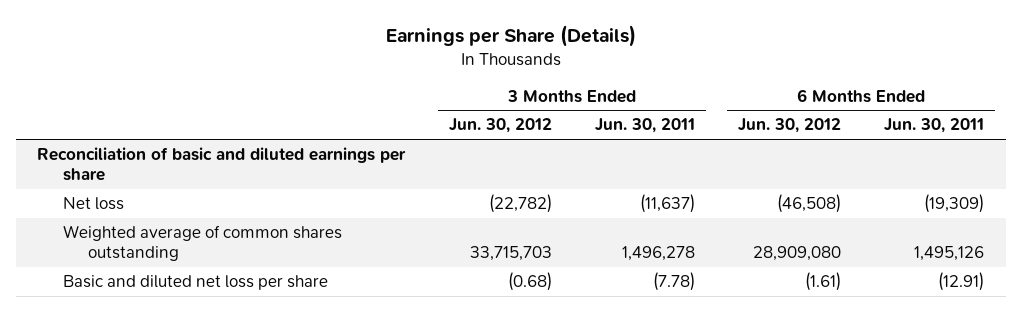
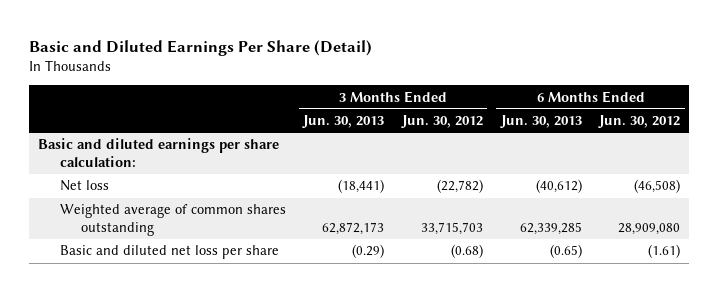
[385,24,636,47] Earnings per Share (Details) -> [29,39,373,56] Basic and Diluted Earnings Per Share (Detail)
[594,118,695,134] Jun. 30, 2011 -> none
[884,118,985,134] Jun. 30, 2011 -> none
none -> [302,115,385,129] Jun. 30, 2013
none -> [499,115,582,129] Jun. 30, 2013
[37,147,407,182] Reconciliation of basic and diluted earnings per share -> [38,138,280,167] Basic and diluted earnings per share calculation:

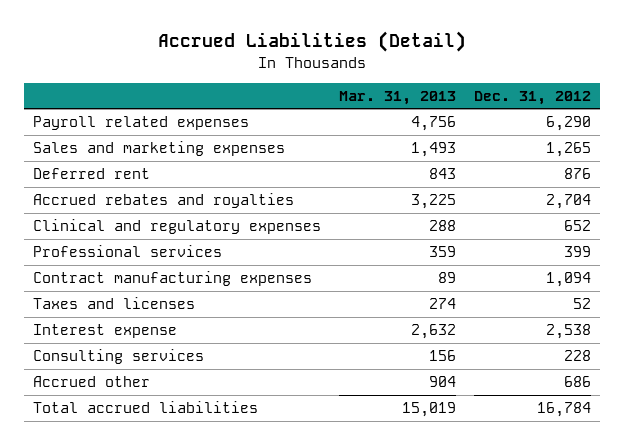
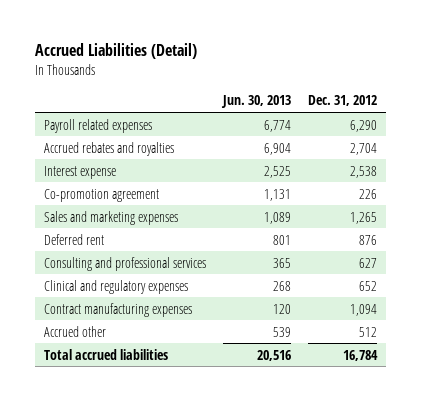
[338,90,456,105] Mar. 31, 2013 -> none
none -> [221,95,292,109] Jun. 30, 2013
[32,193,294,209] Accrued rebates and royalties -> [43,141,174,156] Accrued rebates and royalties
[32,324,177,339] Interest expense -> [43,165,116,179] Interest expense
none -> [43,188,159,202] Co-promotion agreement
none -> [43,256,206,271] Consulting and professional services
[32,245,222,258] Professional services -> none
[32,297,195,310] Taxes and licenses -> none
[32,349,204,365] Consulting services -> none
[563,376,591,388] 686 -> [359,326,378,337] 512

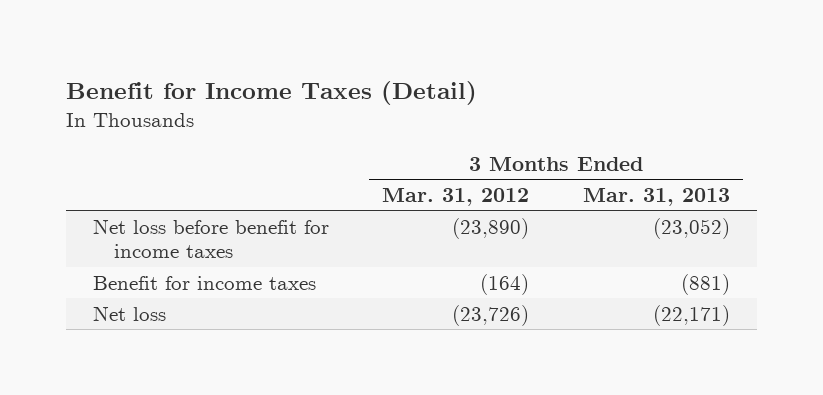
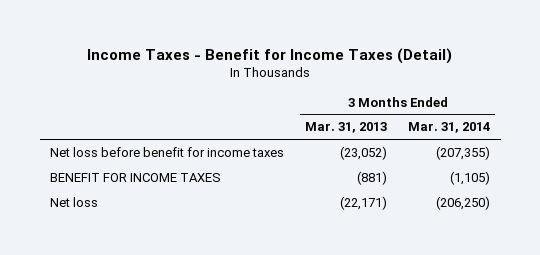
[66,80,478,105] Benefit for Income Taxes (Detail) -> [87,47,453,64] Income Taxes - Benefit for Income Taxes (Detail)
[382,187,530,206] Mar. 31, 2012 -> none
none -> [408,122,491,134] Mar. 31, 2014
[92,275,316,290] Benefit for income taxes -> [50,172,222,182] BENEFIT FOR INCOME TAXES

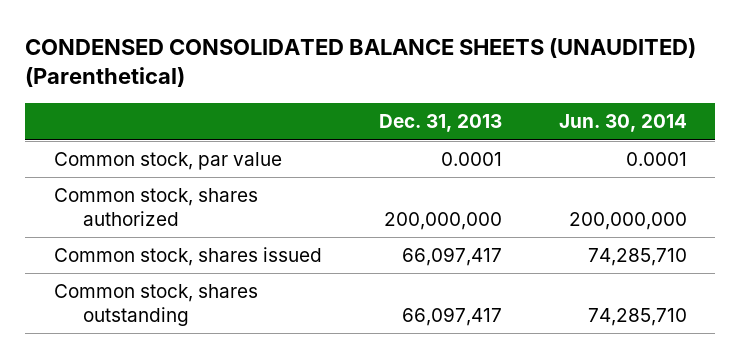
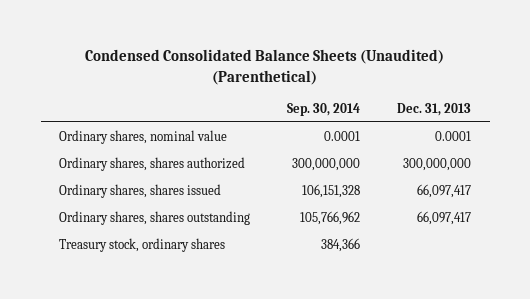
[25,37,697,88] CONDENSED CONSOLIDATED BALANCE SHEETS (UNAUDITED) (Parenthetical) -> [85,49,445,85] Condensed Consolidated Balance Sheets (Unaudited) (Parenthetical)
[558,114,687,133] Jun. 30, 2014 -> none
none -> [287,102,361,116] Sep. 30, 2014
[53,152,282,171] Common stock, par value -> [59,130,228,145] Ordinary shares, nominal value
[53,188,258,226] Common stock, shares authorized -> [59,157,246,172] Ordinary shares, shares authorized
[383,211,502,230] 200,000,000 -> [403,158,472,172] 300,000,000
[53,247,322,267] Common stock, shares issued -> [59,184,222,199] Ordinary shares, shares issued
[53,284,258,326] Common stock, shares outstanding -> [59,211,251,226] Ordinary shares, shares outstanding
none -> [59,238,226,253] Treasury stock, ordinary shares

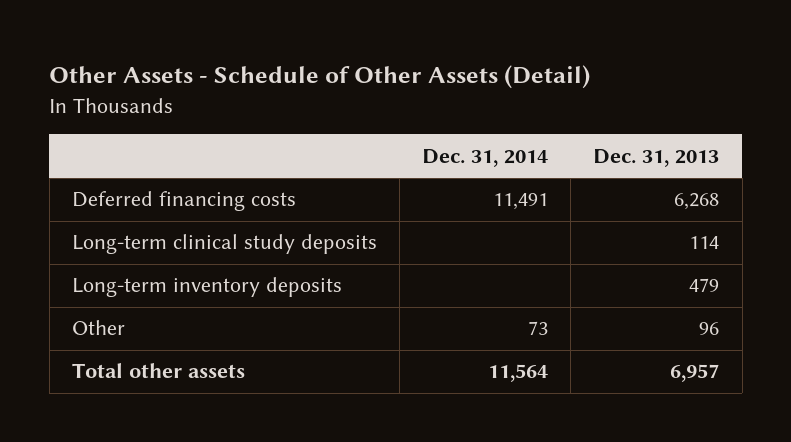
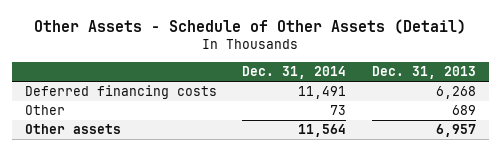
[72,234,378,255] Long-term clinical study deposits -> none
[72,277,343,298] Long-term inventory deposits -> none
[699,322,720,336] 96 -> [452,105,477,116] 689
[72,363,246,379] Total other assets -> [24,124,121,135] Other assets

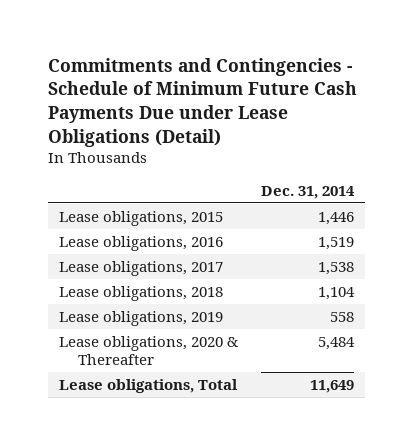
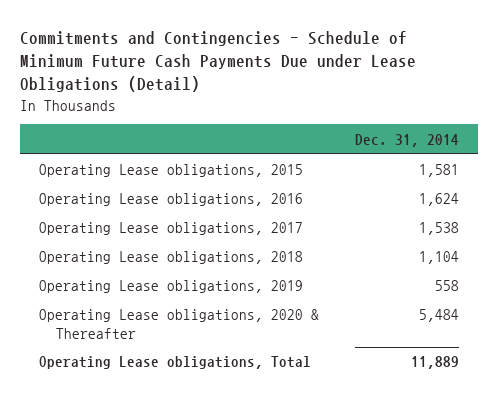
[59,210,224,226] Lease obligations, 2015 -> [38,164,303,178] Operating Lease obligations, 2015
[317,211,354,225] 1,446 -> [419,164,460,178] 1,581
[59,235,224,251] Lease obligations, 2016 -> [38,193,303,207] Operating Lease obligations, 2016
[317,236,354,250] 1,519 -> [419,193,460,207] 1,624
[59,260,224,276] Lease obligations, 2017 -> [38,222,303,236] Operating Lease obligations, 2017
[59,285,224,301] Lease obligations, 2018 -> [38,251,303,265] Operating Lease obligations, 2018
[59,310,224,326] Lease obligations, 2019 -> [38,280,303,294] Operating Lease obligations, 2019
[59,335,239,366] Lease obligations, 2020 & Thereafter -> [38,309,319,339] Operating Lease obligations, 2020 & Thereafter
[59,378,239,393] Lease obligations, Total -> [38,356,311,370] Operating Lease obligations, Total
[309,379,354,393] 11,649 -> [411,356,460,370] 11,889

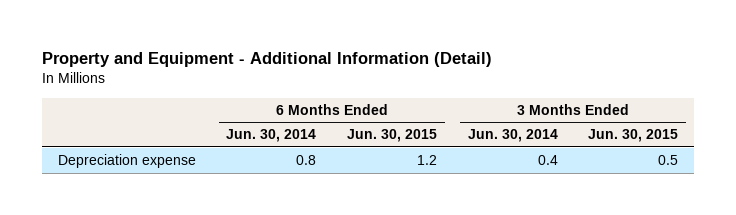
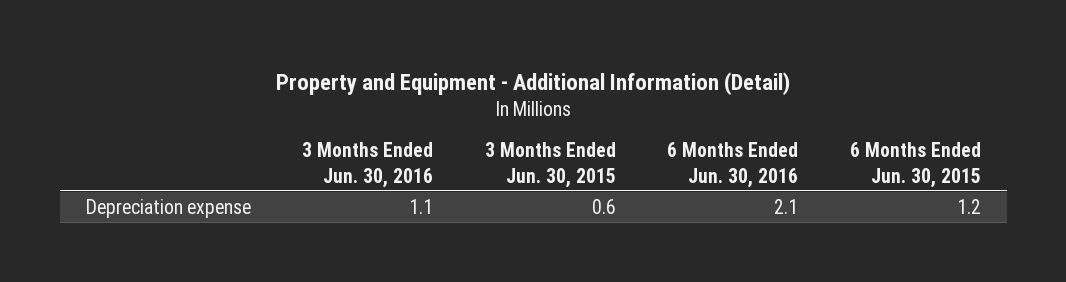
[226,129,317,143] Jun. 30, 2014 -> none
[467,129,558,143] Jun. 30, 2014 -> none
none -> [302,142,434,188] 3 Months Ended Jun. 30, 2016
none -> [667,142,799,188] 6 Months Ended Jun. 30, 2016
[658,155,679,166] 0.5 -> [591,198,616,214] 0.6

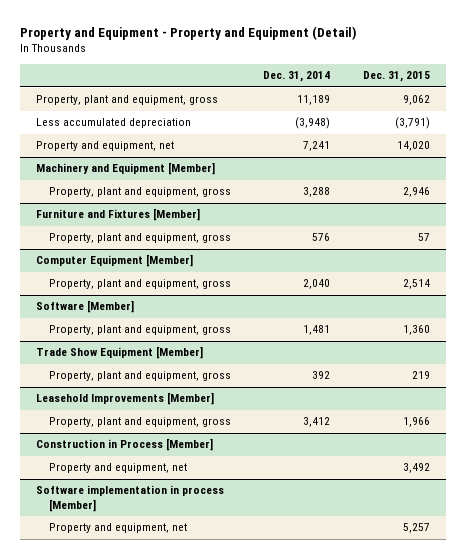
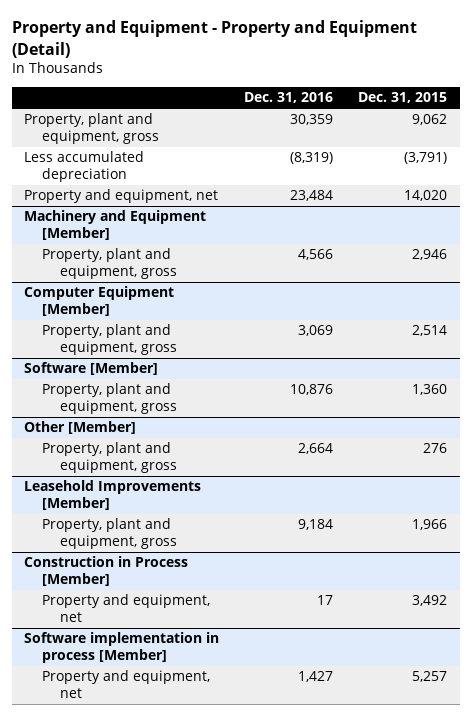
[263,71,331,83] Dec. 31, 2014 -> none
none -> [244,92,334,104] Dec. 31, 2016
[35,208,200,222] Furniture and Fixtures [Member] -> none
[48,233,231,244] Property, plant and equipment, gross -> none
[35,346,203,360] Trade Show Equipment [Member] -> none
none -> [24,421,137,435] Other [Member]
[411,371,430,380] 219 -> [423,443,448,454] 276

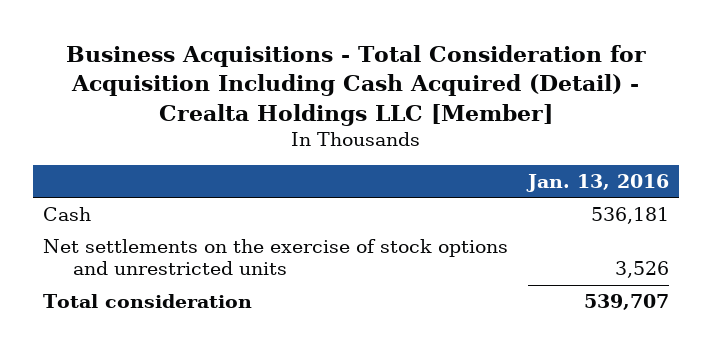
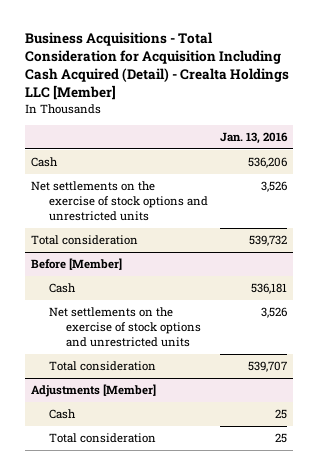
none -> [31,157,59,168] Cash
none -> [31,181,208,221] Net settlements on the exercise of stock options and unrestricted units
none -> [31,235,139,246] Total consideration
none -> [31,258,123,271] Before [Member]
none -> [31,384,157,398] Adjustments [Member]
none -> [48,409,76,420] Cash
none -> [48,433,156,444] Total consideration

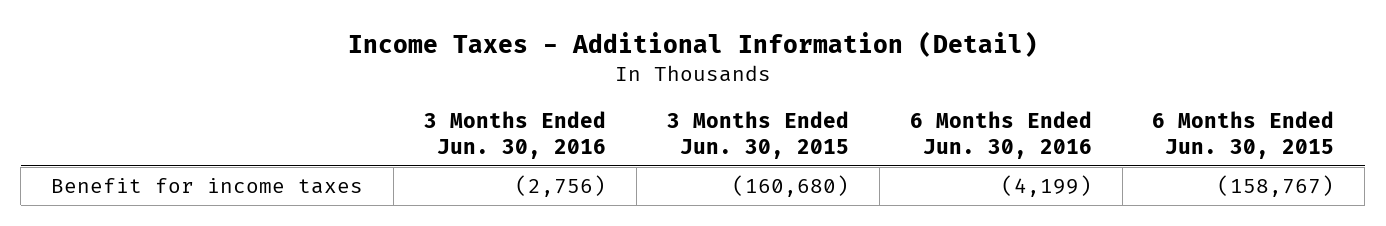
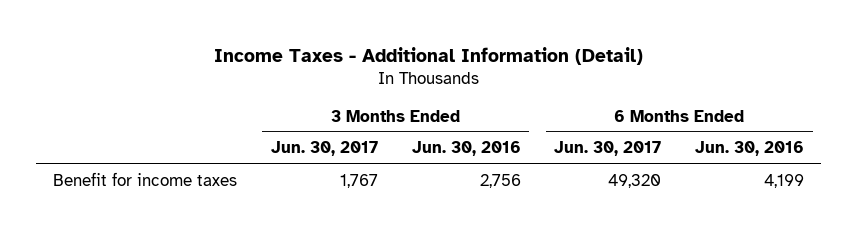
[666,110,849,160] 3 Months Ended Jun. 30, 2015 -> none
[1152,110,1335,160] 6 Months Ended Jun. 30, 2015 -> none
none -> [270,141,378,157] Jun. 30, 2017
none -> [554,141,662,157] Jun. 30, 2017
[515,175,607,198] (2,756) -> [479,174,521,189] 2,756
[1000,175,1092,198] (4,199) -> [764,174,805,189] 4,199

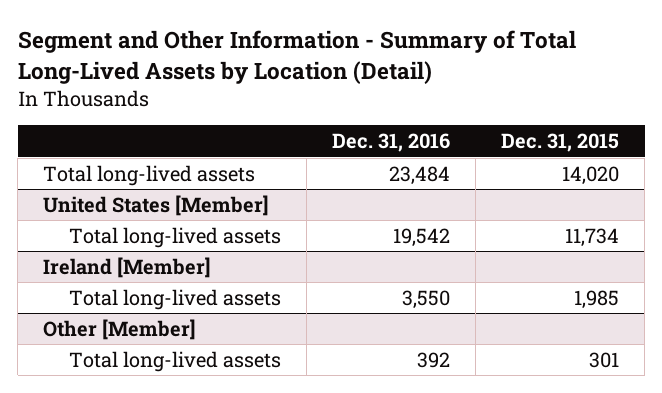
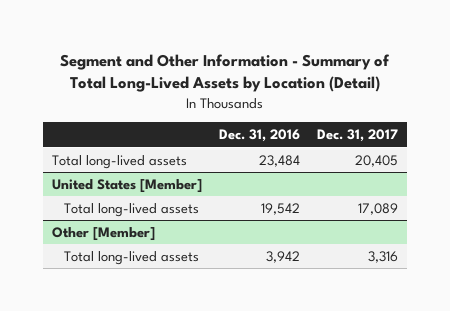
[501,133,620,153] Dec. 31, 2015 -> none
none -> [317,129,399,143] Dec. 31, 2017
[43,256,212,278] Ireland [Member] -> none
[68,288,281,310] Total long-lived assets -> none
[416,351,450,368] 392 -> [266,251,301,264] 3,942

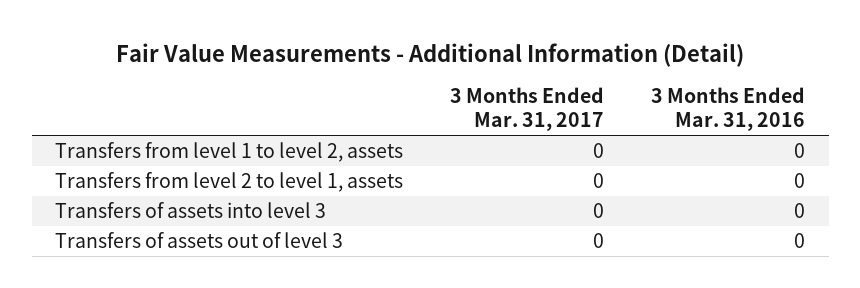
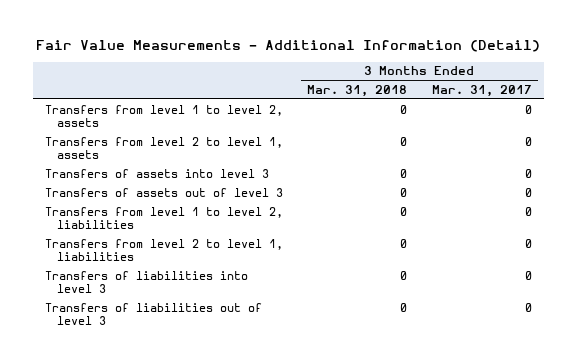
[651,86,806,132] 3 Months Ended Mar. 31, 2016 -> none
none -> [307,84,408,97] Mar. 31, 2018
none -> [44,206,283,229] Transfers from level 1 to level 2, liabilities
none -> [44,238,283,261] Transfers from level 2 to level 1, liabilities
none -> [44,270,248,293] Transfers of liabilities into level 3
none -> [44,302,262,325] Transfers of liabilities out of level 3

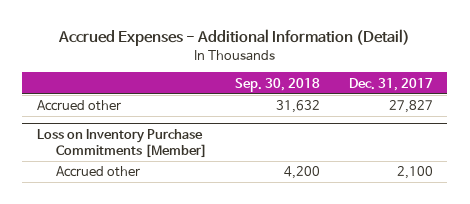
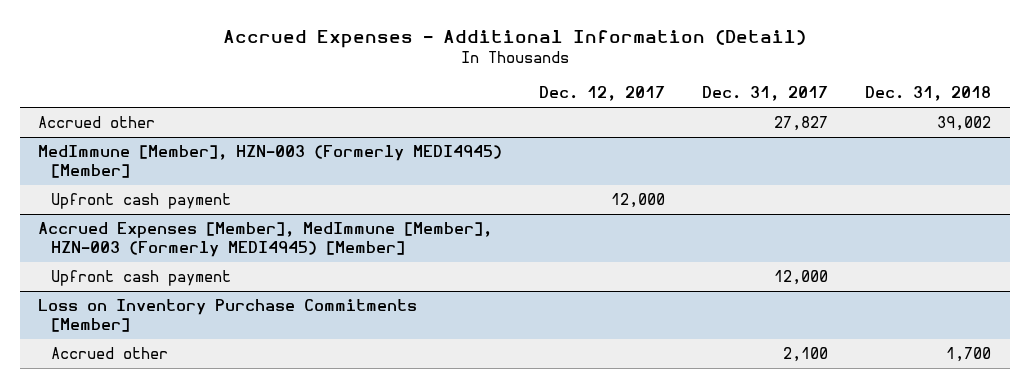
[235,77,321,92] Sep. 30, 2018 -> none
none -> [539,86,666,102] Dec. 12, 2017
none -> [865,86,992,102] Dec. 31, 2018
none -> [38,145,503,179] MedImmune [Member], HZN-003 (Formerly MEDI4945) [Member]
none -> [51,193,232,210] Upfront cash payment
none -> [38,222,493,258] Accrued Expenses [Member], MedImmune [Member], HZN-003 (Formerly MEDI4945) [Member]
none -> [51,270,232,287] Upfront cash payment

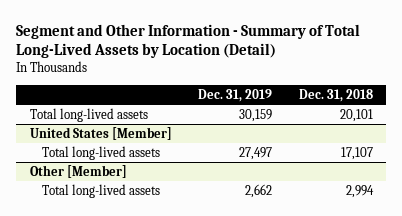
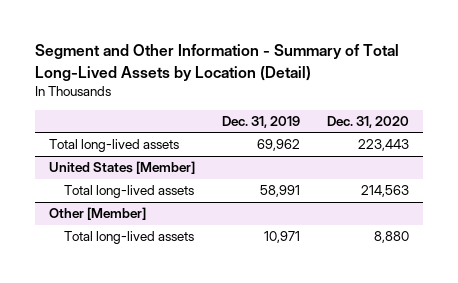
[298,88,373,102] Dec. 31, 2018 -> none
none -> [327,116,410,129] Dec. 31, 2020
[239,109,273,123] 30,159 -> [256,139,300,152] 69,962
[239,147,273,161] 27,497 -> [259,185,300,198] 58,991
[245,184,273,199] 2,662 -> [263,231,300,244] 10,971

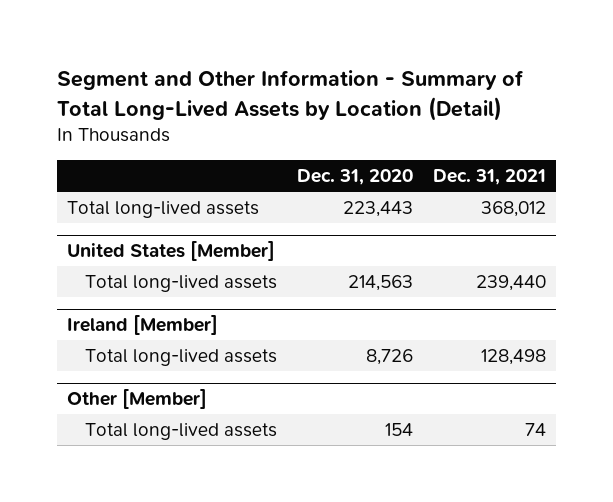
[221,116,300,129] Dec. 31, 2019 -> none
none -> [433,169,547,186] Dec. 31, 2021
none -> [67,314,219,335] Ireland [Member]
none -> [84,348,277,366] Total long-lived assets
[374,231,410,244] 8,880 -> [385,422,414,436] 154

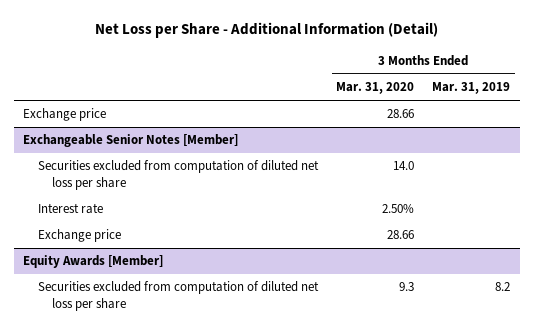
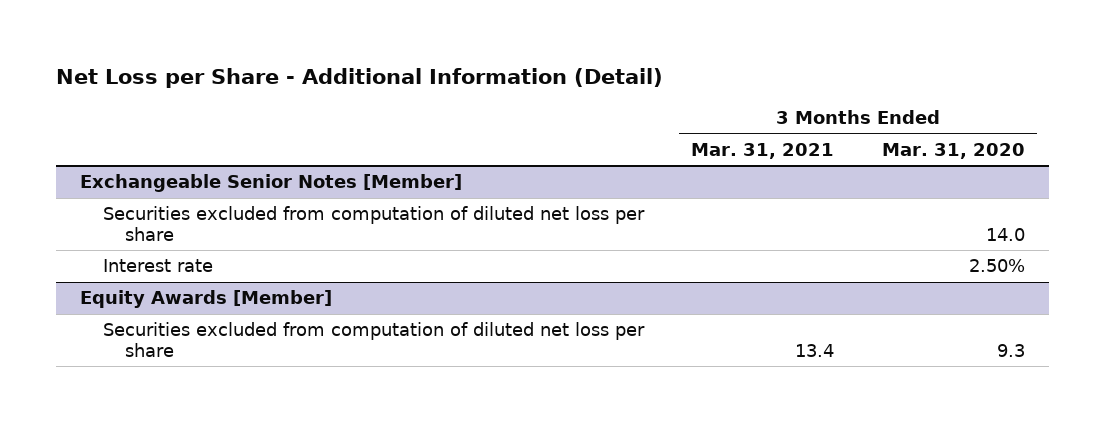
[432,82,511,95] Mar. 31, 2019 -> none
none -> [691,142,835,159] Mar. 31, 2021
[23,108,107,122] Exchange price -> none
[37,229,121,243] Exchange price -> none

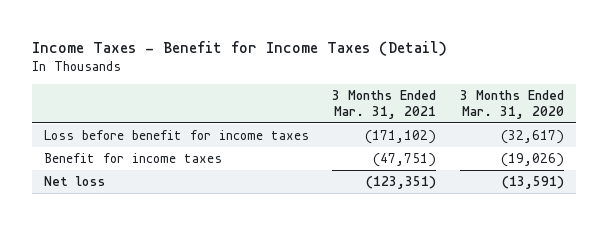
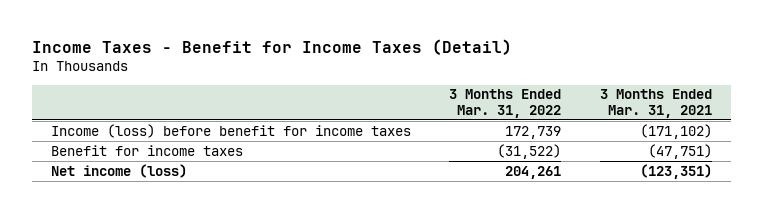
[459,90,564,120] 3 Months Ended Mar. 31, 2020 -> none
none -> [449,89,562,118] 3 Months Ended Mar. 31, 2022
[43,130,309,141] Loss before benefit for income taxes -> [50,123,411,138] Income (loss) before benefit for income taxes
[43,176,105,187] Net loss -> [50,163,187,178] Net income (loss)

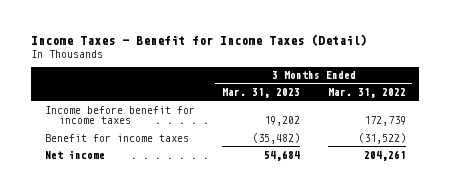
[599,89,712,118] 3 Months Ended Mar. 31, 2021 -> none
none -> [222,88,301,99] Mar. 31, 2023
[50,123,411,138] Income (loss) before benefit for income taxes -> [44,105,195,125] Income before benefit for income taxes
[50,163,187,178] Net income (loss) -> [44,149,105,159] Net income

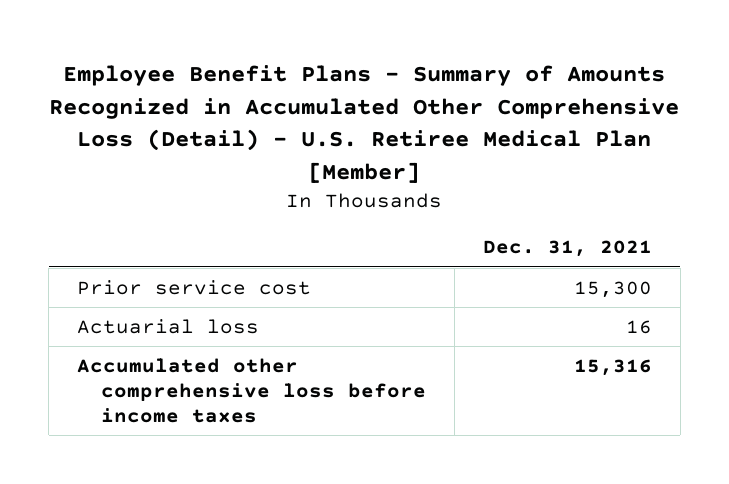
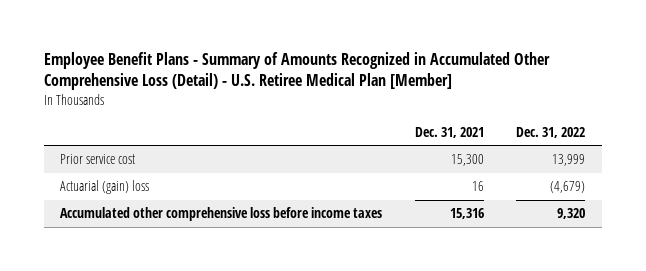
none -> [516,126,586,138] Dec. 31, 2022
[77,318,260,334] Actuarial loss -> [60,180,150,195] Actuarial (gain) loss

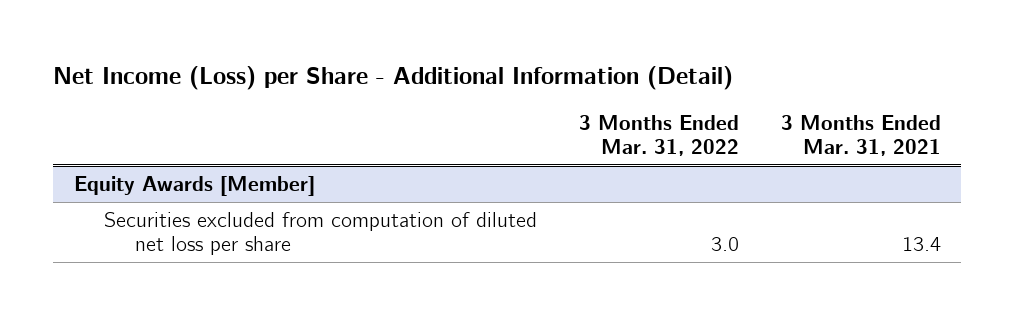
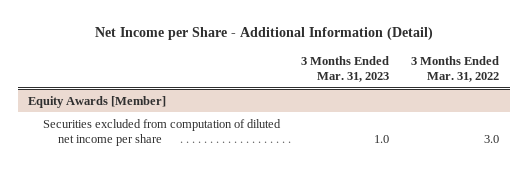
[52,66,733,91] Net Income (Loss) per Share - Additional Information (Detail) -> [94,26,433,40] Net Income per Share - Additional Information (Detail)
[780,114,941,156] 3 Months Ended Mar. 31, 2021 -> none
none -> [301,55,390,83] 3 Months Ended Mar. 31, 2023
[104,211,538,256] Securities excluded from computation of diluted net loss per share -> [42,118,281,147] Securities excluded from computation of diluted net income per share

